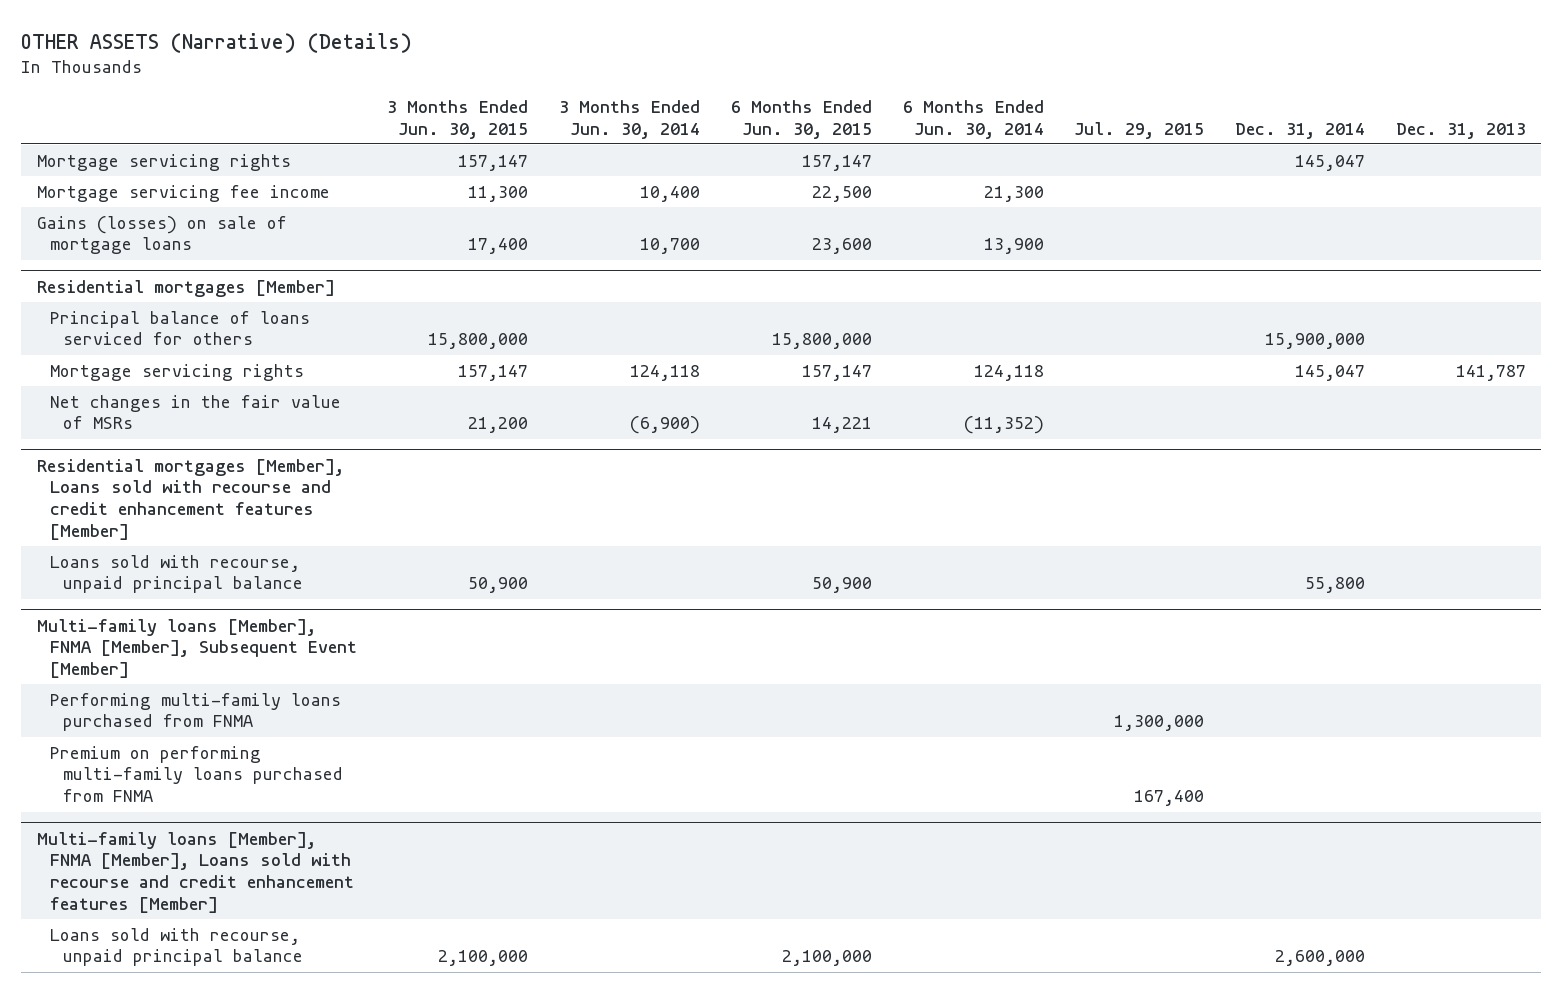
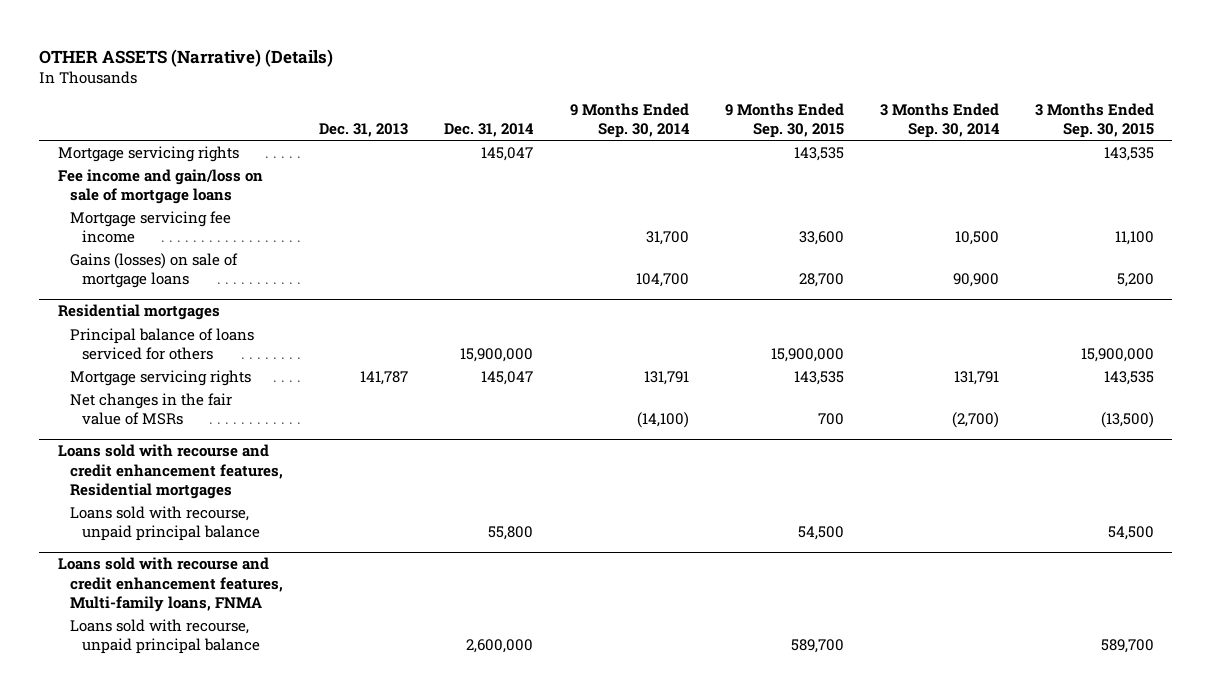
[387,99,529,139] 3 Months Ended Jun. 30, 2015 -> none
[559,99,701,139] 3 Months Ended Jun. 30, 2014 -> none
[730,99,872,139] 6 Months Ended Jun. 30, 2015 -> none
[902,99,1044,139] 6 Months Ended Jun. 30, 2014 -> none
[1074,121,1205,139] Jul. 29, 2015 -> none
none -> [569,102,690,138] 9 Months Ended Sep. 30, 2014
none -> [724,102,844,138] 9 Months Ended Sep. 30, 2015
none -> [880,102,1001,138] 3 Months Ended Sep. 30, 2014
none -> [1035,102,1155,138] 3 Months Ended Sep. 30, 2015
none -> [57,168,263,205] Fee income and gain/loss on sale of mortgage loans
[36,279,335,297] Residential mortgages [Member] -> [57,304,220,321] Residential mortgages
[36,458,344,540] Residential mortgages [Member], Loans sold with recourse and credit enhancement features [Member] -> [57,444,283,499] Loans sold with recourse and credit enhancement features, Residential mortgages
[36,618,357,679] Multi-family loans [Member], FNMA [Member], Subsequent Event [Member] -> none
[49,692,341,732] Performing multi-family loans purchased from FNMA -> none
[49,745,343,803] Premium on performing multi-family loans purchased from FNMA -> none
[36,831,354,913] Multi-family loans [Member], FNMA [Member], Loans sold with recourse and credit enhancement features [Member] -> [57,557,283,612] Loans sold with recourse and credit enhancement features, Multi-family loans, FNMA

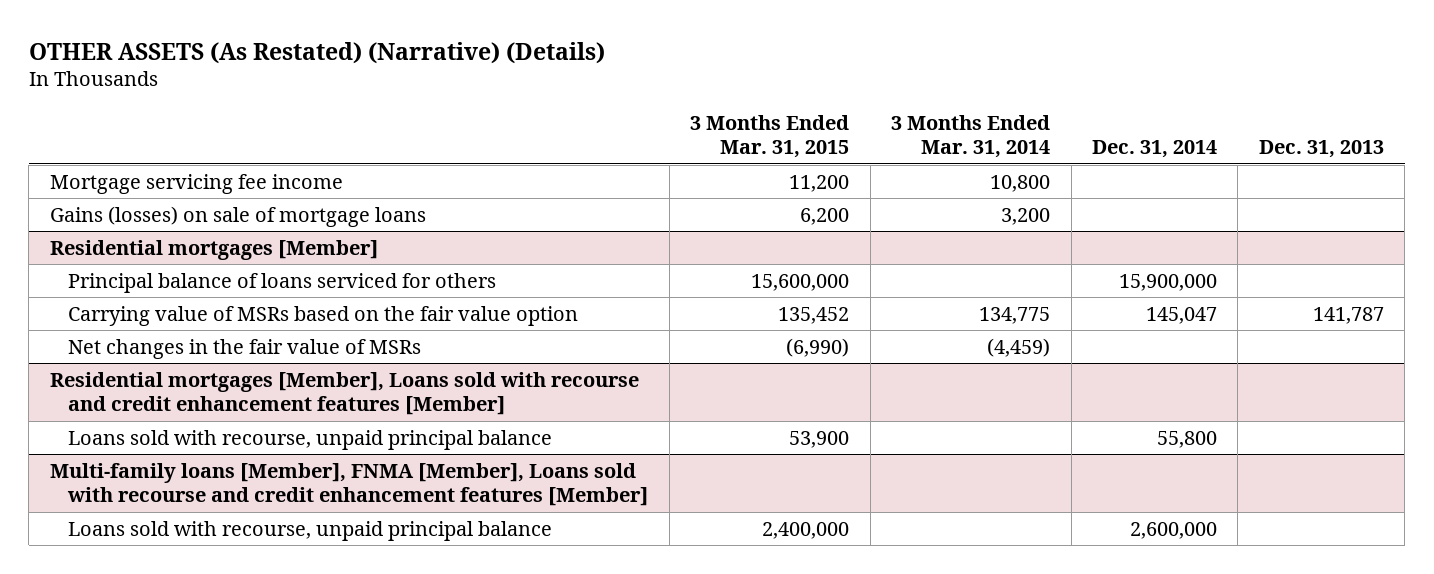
[39,48,334,67] OTHER ASSETS (Narrative) (Details) -> [28,41,605,64] OTHER ASSETS (As Restated) (Narrative) (Details)
[569,102,690,138] 9 Months Ended Sep. 30, 2014 -> none
[724,102,844,138] 9 Months Ended Sep. 30, 2015 -> none
[880,102,1001,138] 3 Months Ended Sep. 30, 2014 -> none
[1035,102,1155,138] 3 Months Ended Sep. 30, 2015 -> none
none -> [690,114,850,159] 3 Months Ended Mar. 31, 2015
none -> [891,114,1051,159] 3 Months Ended Mar. 31, 2014
[57,145,239,162] Mortgage servicing rights -> none
[57,168,263,205] Fee income and gain/loss on sale of mortgage loans -> none
[57,304,220,321] Residential mortgages -> [49,239,378,260] Residential mortgages [Member]
[69,369,251,386] Mortgage servicing rights -> [68,305,579,326] Carrying value of MSRs based on the fair value option
[57,444,283,499] Loans sold with recourse and credit enhancement features, Residential mortgages -> [49,371,639,416] Residential mortgages [Member], Loans sold with recourse and credit enhancement features [Member]
[57,557,283,612] Loans sold with recourse and credit enhancement features, Multi-family loans, FNMA -> [49,462,649,507] Multi-family loans [Member], FNMA [Member], Loans sold with recourse and credit enhancement features [Member]

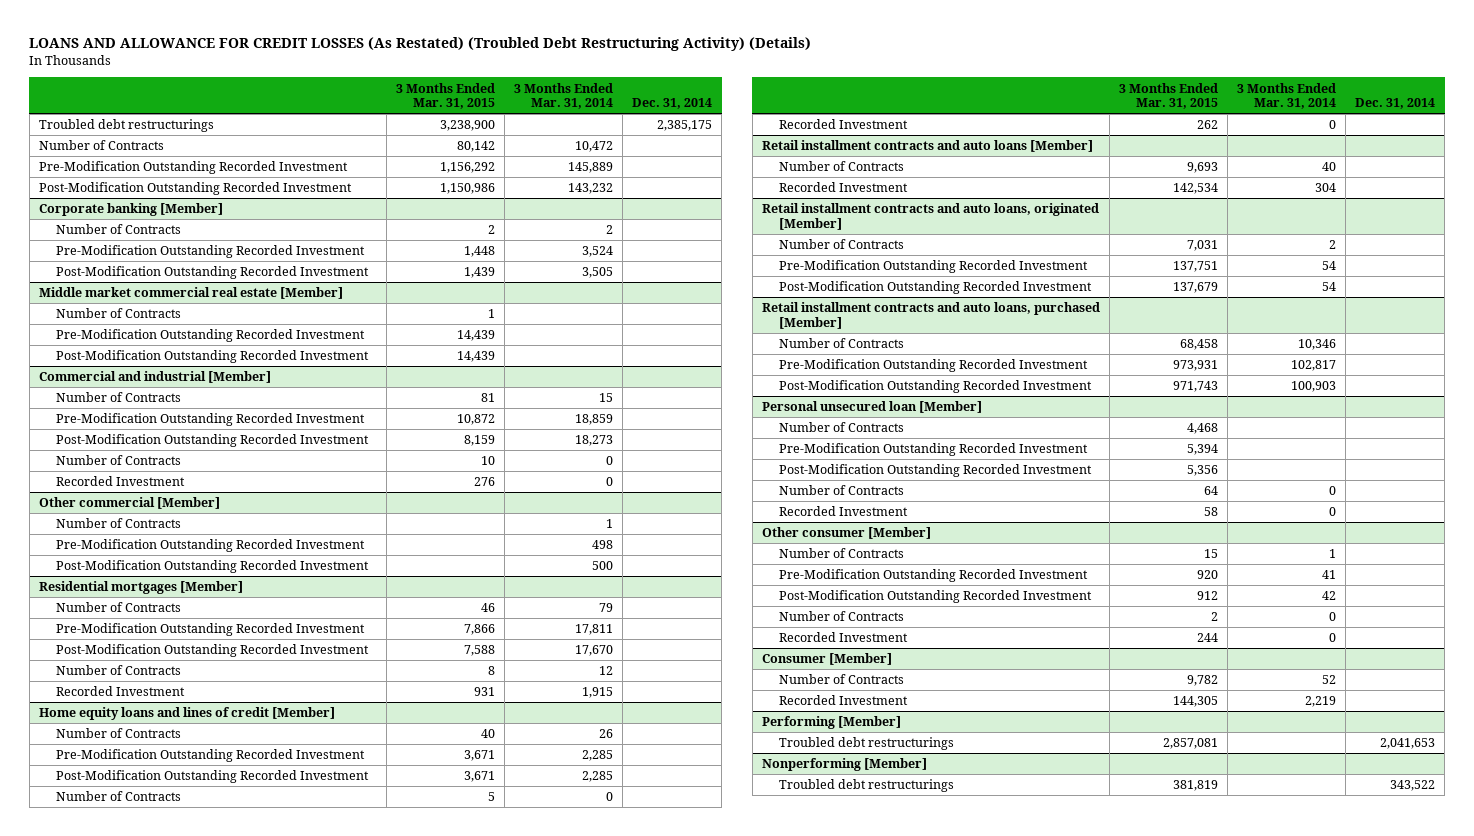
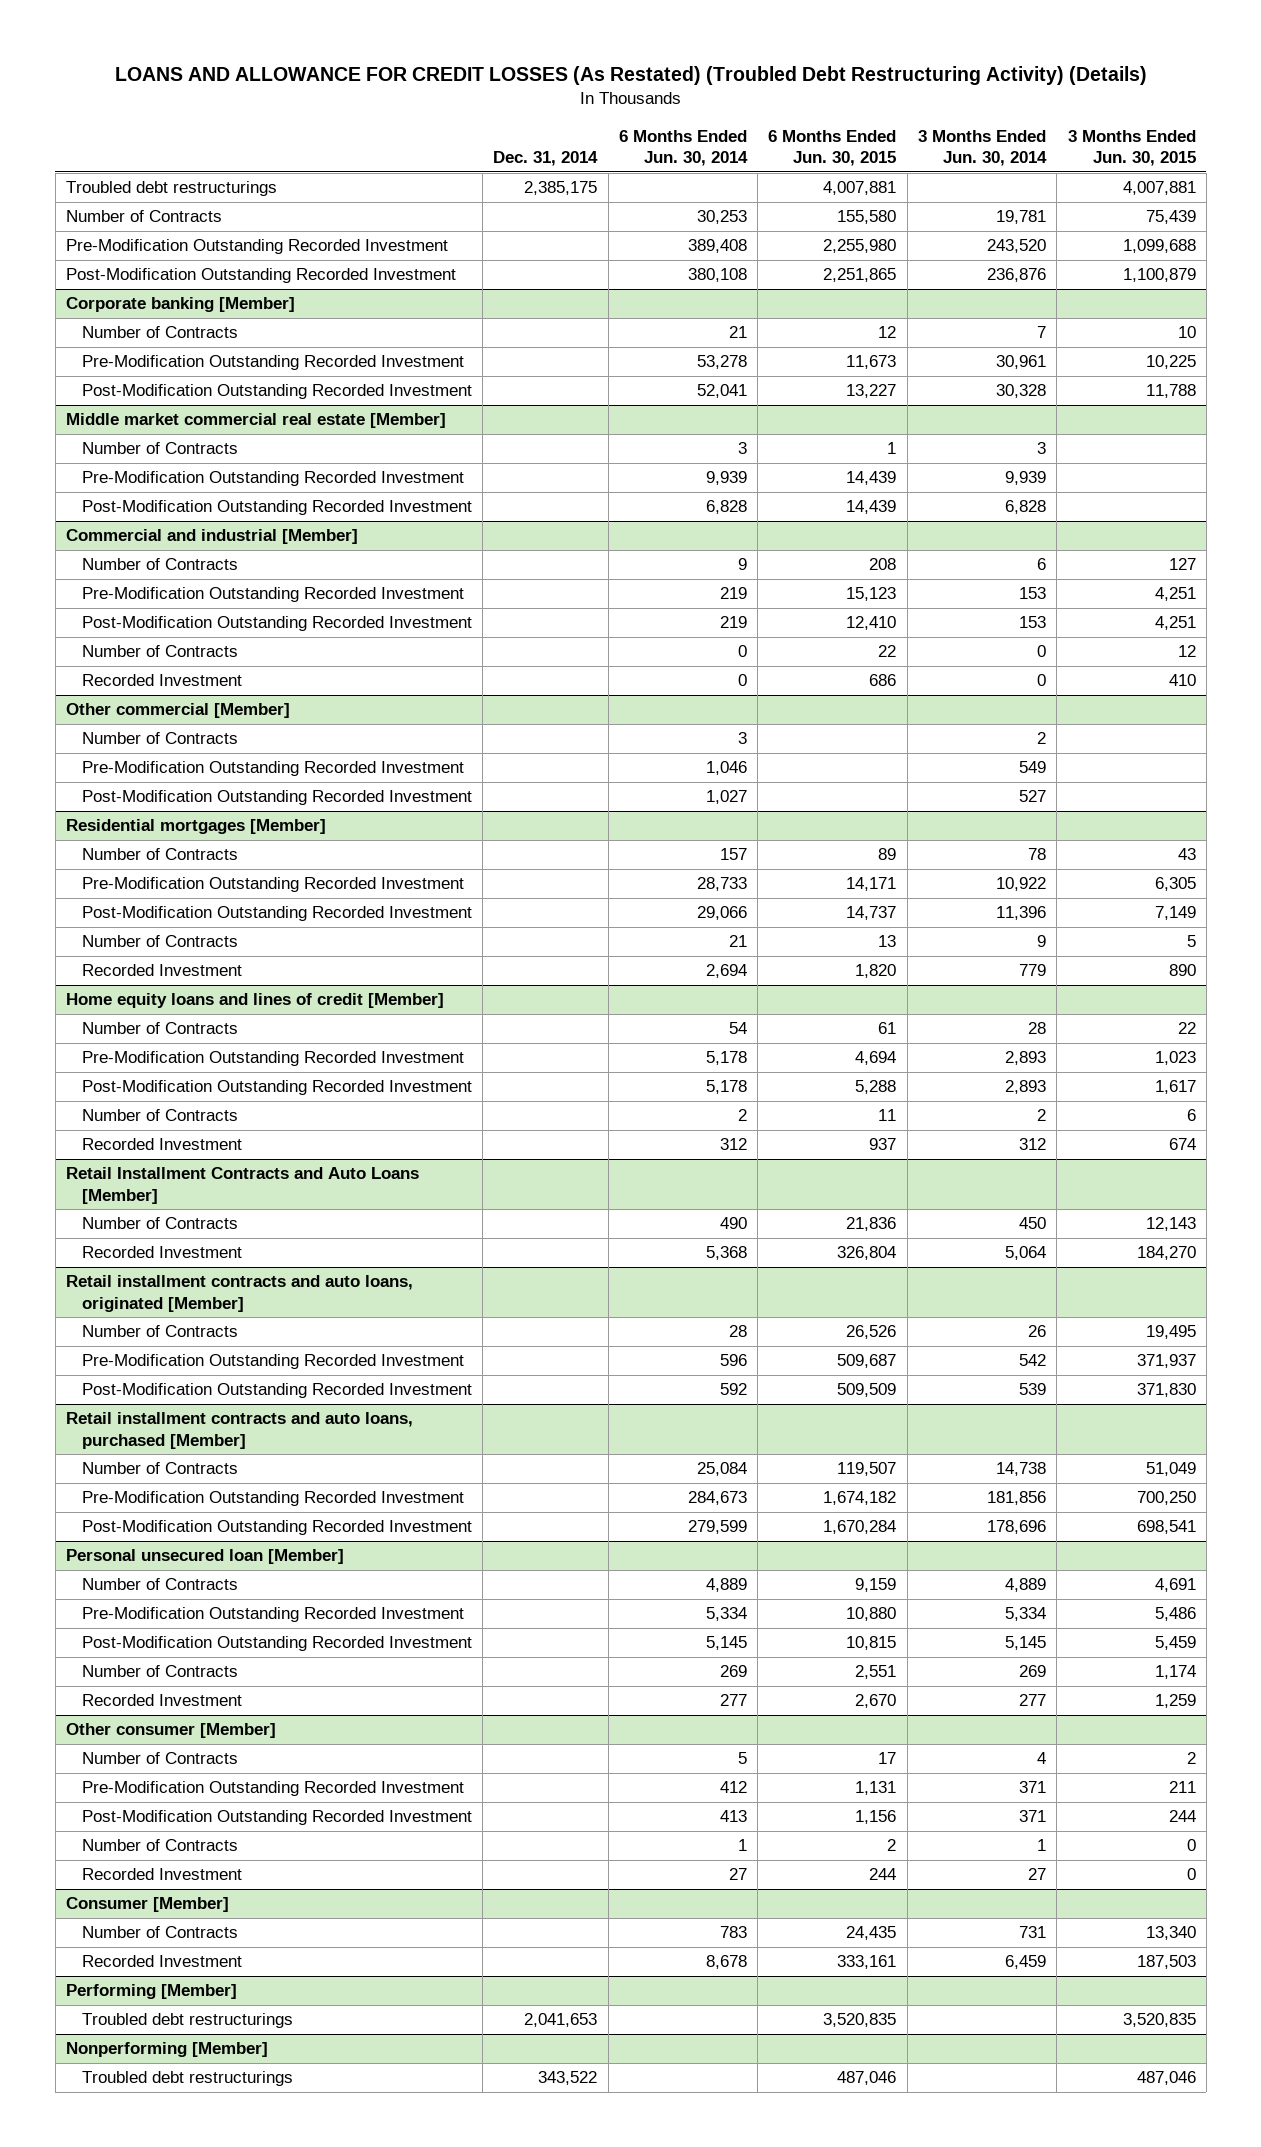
[395,82,495,110] 3 Months Ended Mar. 31, 2015 -> none
[513,82,613,110] 3 Months Ended Mar. 31, 2014 -> none
none -> [618,129,748,167] 6 Months Ended Jun. 30, 2014
none -> [768,129,897,167] 6 Months Ended Jun. 30, 2015
none -> [918,129,1048,167] 3 Months Ended Jun. 30, 2014
none -> [1067,129,1196,167] 3 Months Ended Jun. 30, 2015
[761,140,1093,153] Retail installment contracts and auto loans [Member] -> [65,1167,419,1204] Retail Installment Contracts and Auto Loans [Member]

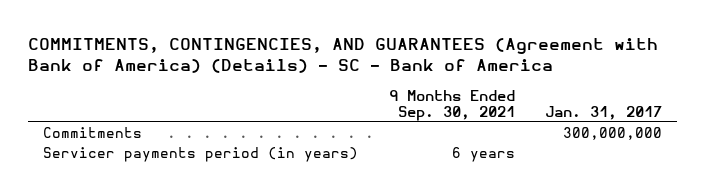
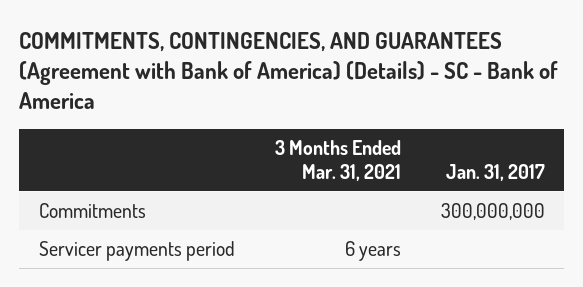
[388,89,515,121] 9 Months Ended Sep. 30, 2021 -> none
none -> [274,139,401,182] 3 Months Ended Mar. 31, 2021
[43,147,359,163] Servicer payments period (in years) -> [38,240,235,261] Servicer payments period

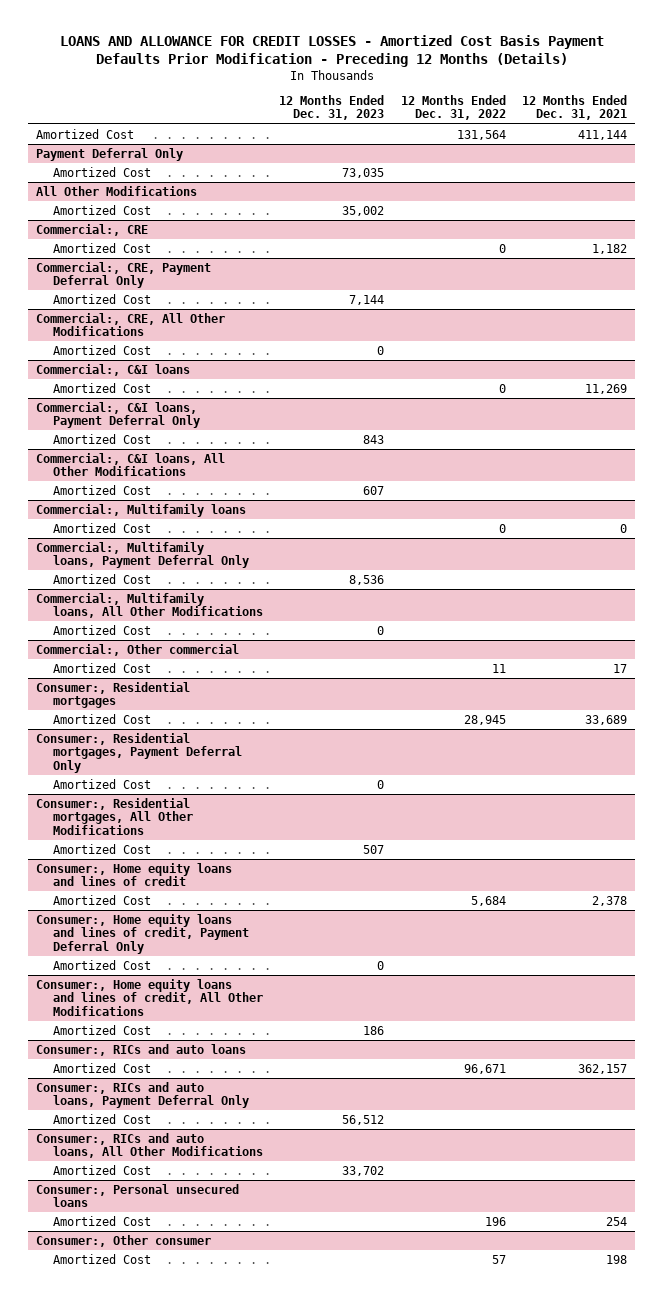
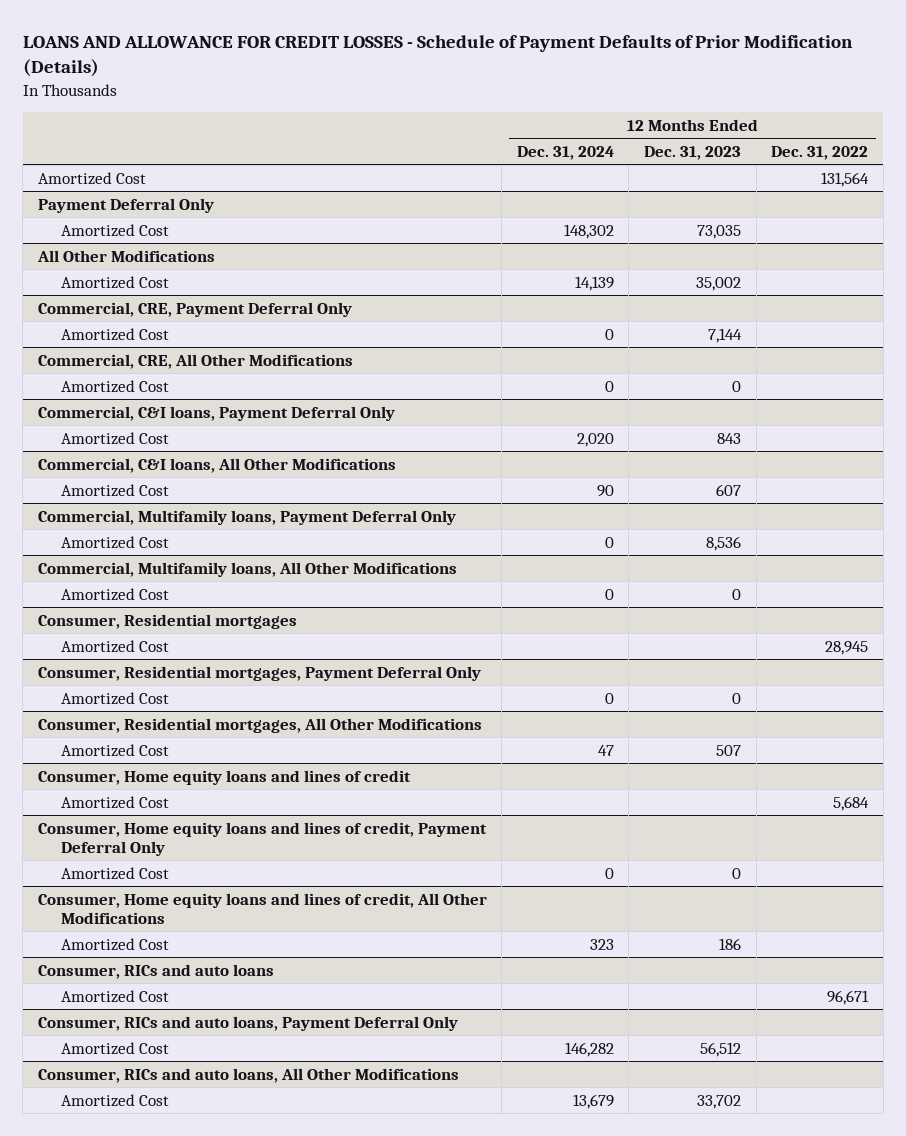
[59,35,604,68] LOANS AND ALLOWANCE FOR CREDIT LOSSES - Amortized Cost Basis Payment Defaults Prior Modification - Preceding 12 Months (Details) -> [22,35,853,78] LOANS AND ALLOWANCE FOR CREDIT LOSSES - Schedule of Payment Defaults of Prior Modification (Details)
[521,95,627,121] 12 Months Ended Dec. 31, 2021 -> none
none -> [516,145,614,160] Dec. 31, 2024
[36,223,149,236] Commercial:, CRE -> none
[53,242,152,253] Amortized Cost -> none
[36,261,212,289] Commercial:, CRE, Payment Deferral Only -> [37,301,352,317] Commercial, CRE, Payment Deferral Only
[36,312,226,337] Commercial:, CRE, All Other Modifications -> [37,353,353,369] Commercial, CRE, All Other Modifications
[36,363,191,376] Commercial:, C&I loans -> none
[53,382,152,393] Amortized Cost -> none
[36,401,201,429] Commercial:, C&I loans, Payment Deferral Only -> [37,405,395,421] Commercial, C&I loans, Payment Deferral Only
[36,452,226,477] Commercial:, C&I loans, All Other Modifications -> [37,457,396,473] Commercial, C&I loans, All Other Modifications
[36,503,247,517] Commercial:, Multifamily loans -> none
[53,522,152,533] Amortized Cost -> none
[36,541,250,569] Commercial:, Multifamily loans, Payment Deferral Only -> [37,509,456,525] Commercial, Multifamily loans, Payment Deferral Only
[36,592,264,619] Commercial:, Multifamily loans, All Other Modifications -> [37,561,457,577] Commercial, Multifamily loans, All Other Modifications
[36,643,240,656] Commercial:, Other commercial -> none
[53,662,152,673] Amortized Cost -> none
[36,681,191,709] Consumer:, Residential mortgages -> [37,613,297,629] Consumer, Residential mortgages
[36,732,243,773] Consumer:, Residential mortgages, Payment Deferral Only -> [37,665,481,681] Consumer, Residential mortgages, Payment Deferral Only
[36,797,194,835] Consumer:, Residential mortgages, All Other Modifications -> [37,717,482,733] Consumer, Residential mortgages, All Other Modifications
[36,862,233,887] Consumer:, Home equity loans and lines of credit -> [37,769,411,785] Consumer, Home equity loans and lines of credit
[36,913,250,954] Consumer:, Home equity loans and lines of credit, Payment Deferral Only -> [37,821,487,856] Consumer, Home equity loans and lines of credit, Payment Deferral Only
[36,978,264,1016] Consumer:, Home equity loans and lines of credit, All Other Modifications -> [37,892,487,924] Consumer, Home equity loans and lines of credit, All Other Modifications
[36,1043,247,1056] Consumer:, RICs and auto loans -> [37,963,274,979] Consumer, RICs and auto loans
[36,1081,250,1109] Consumer:, RICs and auto loans, Payment Deferral Only -> [37,1015,458,1031] Consumer, RICs and auto loans, Payment Deferral Only
[36,1132,264,1159] Consumer:, RICs and auto loans, All Other Modifications -> [37,1067,459,1083] Consumer, RICs and auto loans, All Other Modifications
[36,1183,240,1208] Consumer:, Personal unsecured loans -> none
[53,1215,152,1226] Amortized Cost -> none
[36,1234,212,1247] Consumer:, Other consumer -> none
[53,1253,152,1264] Amortized Cost -> none

